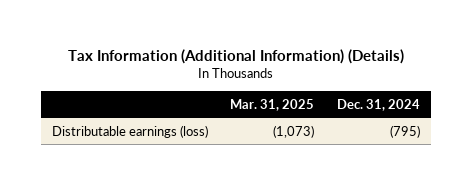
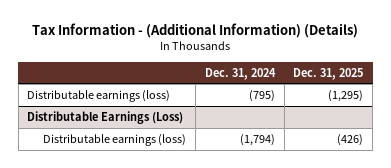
[67,48,404,64] Tax Information (Additional Information) (Details) -> [32,23,359,39] Tax Information - (Additional Information) (Details)
[230,99,315,112] Mar. 31, 2025 -> none
none -> [293,67,364,80] Dec. 31, 2025
none -> [27,110,184,124] Distributable Earnings (Loss)
none -> [43,133,187,146] Distributable earnings (loss)

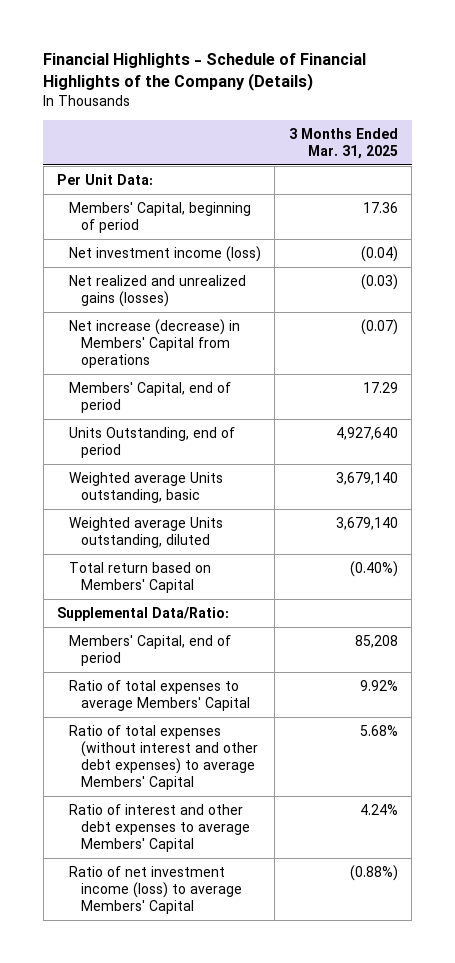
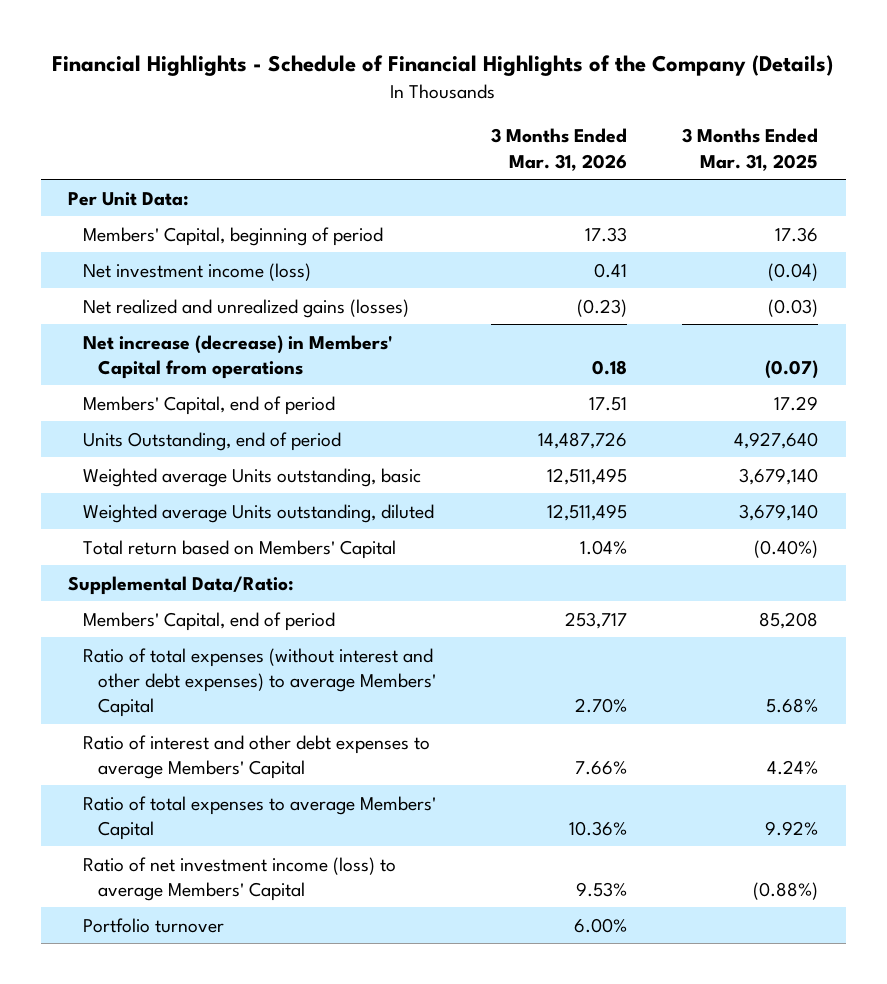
none -> [491,128,628,171] 3 Months Ended Mar. 31, 2026
[69,679,250,711] Ratio of total expenses to average Members' Capital -> [83,795,437,840] Ratio of total expenses to average Members' Capital
none -> [83,917,225,933] Portfolio turnover

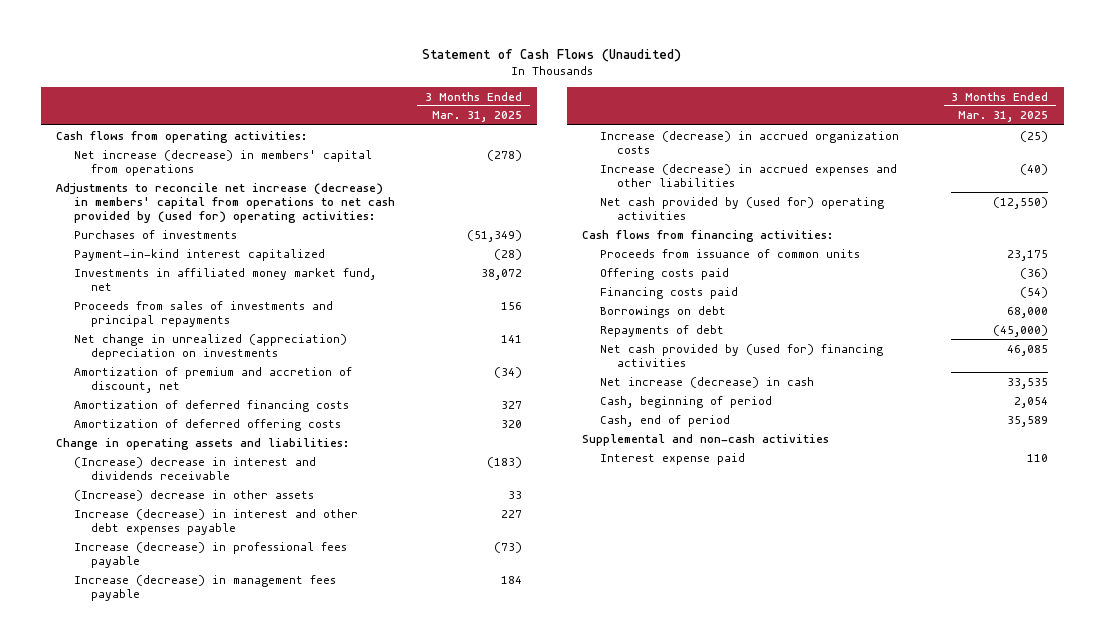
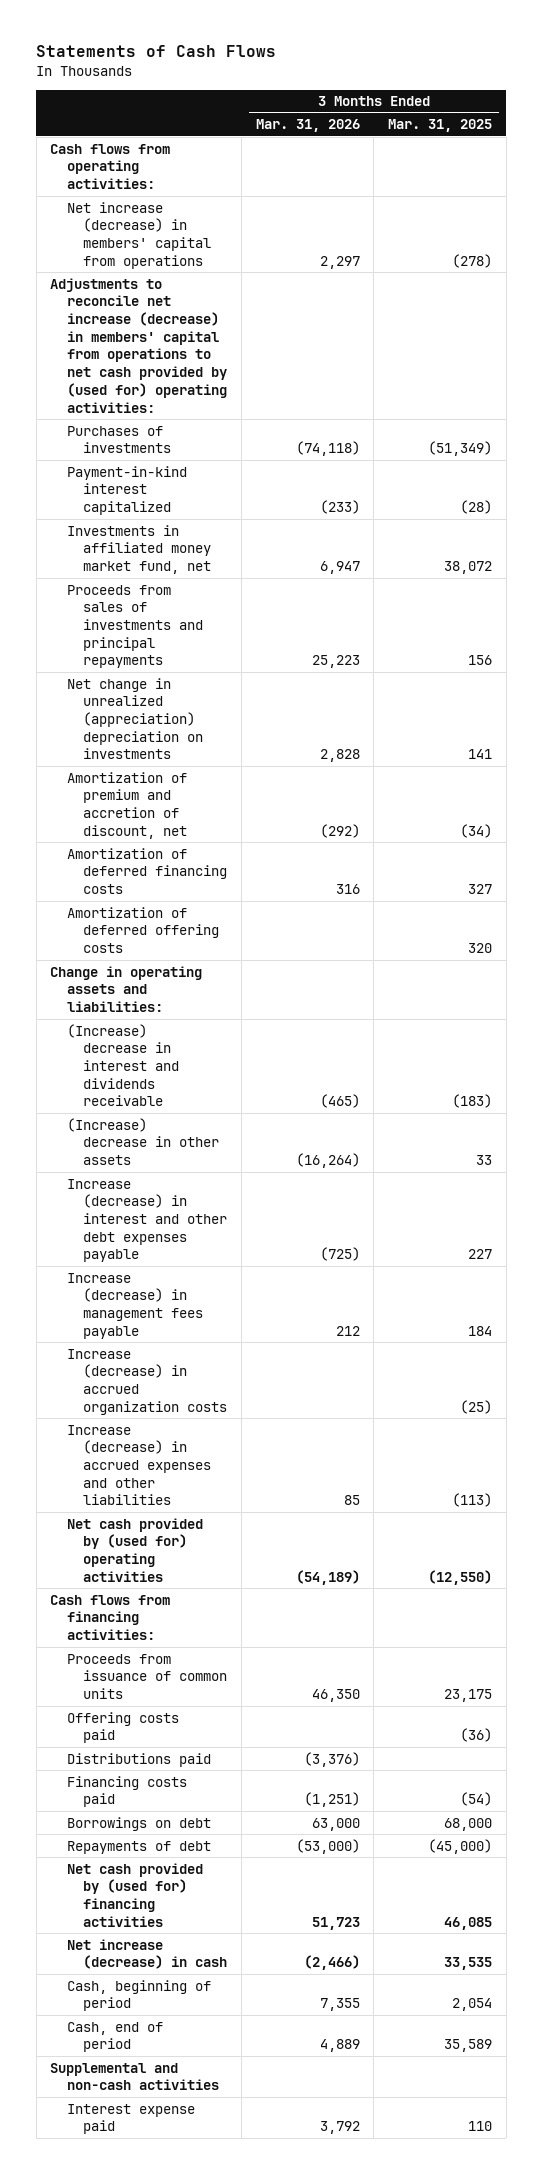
[422,49,682,63] Statement of Cash Flows (Unaudited) -> [36,45,277,58] Statements of Cash Flows
none -> [255,119,360,133] Mar. 31, 2026
[73,541,347,568] Increase (decrease) in professional fees payable -> none
[1020,163,1049,175] (40) -> [451,1493,492,1508] (113)
none -> [66,1752,211,1767] Distributions paid

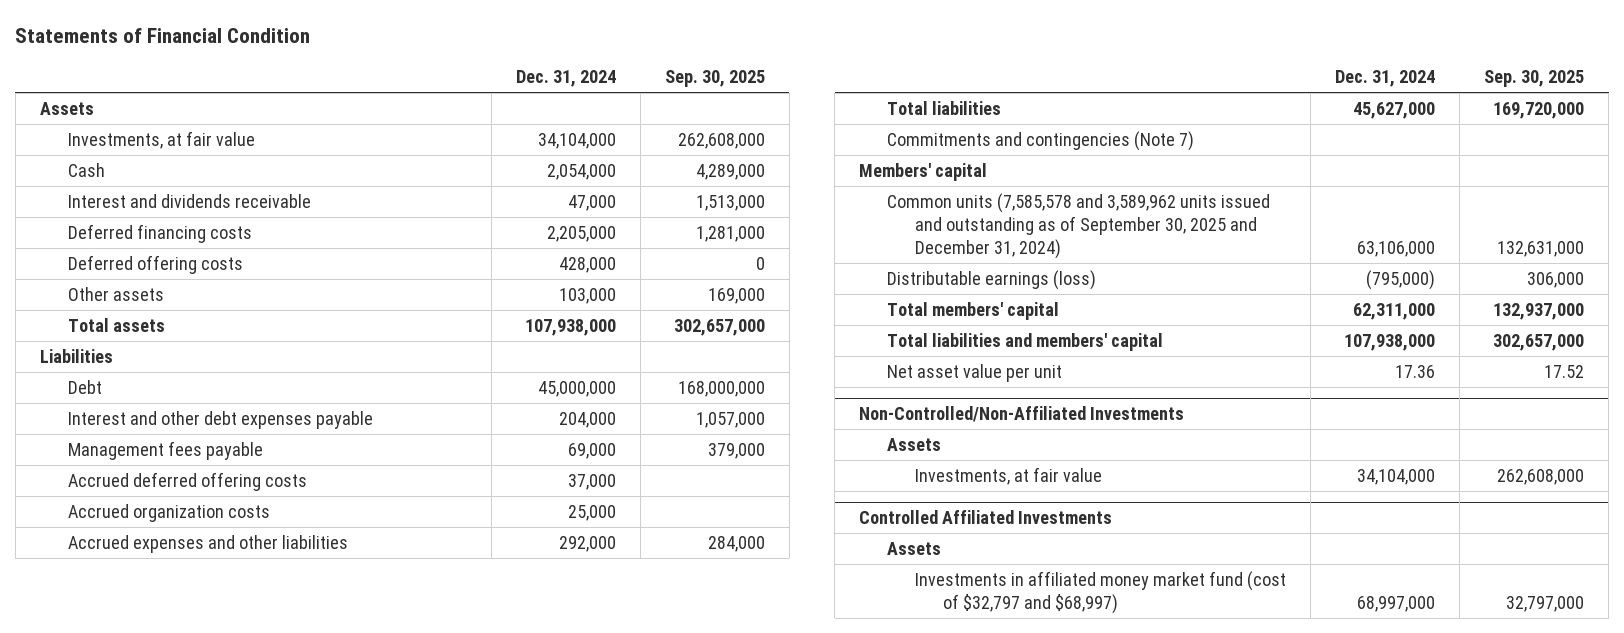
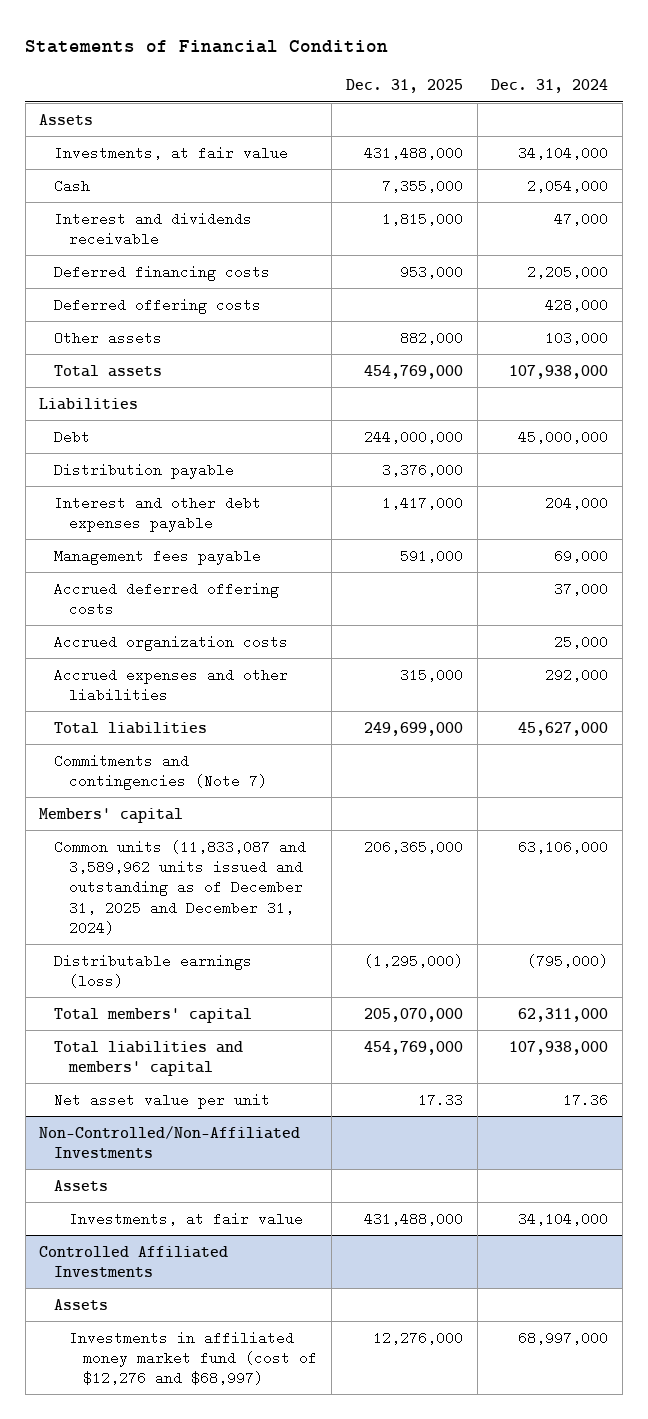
[664,70,765,88] Sep. 30, 2025 -> none
none -> [345,79,463,94] Dec. 31, 2025
none -> [54,462,235,479] Distribution payable
[887,192,1271,259] Common units (7,585,578 and 3,589,962 units issued and outstanding as of September 30, 2025 and December 31, 2024) -> [54,839,307,935] Common units (11,833,087 and 3,589,962 units issued and outstanding as of December 31, 2025 and December 31, 2024)
[915,570,1287,614] Investments in affiliated money market fund (cost of $32,797 and $68,997) -> [68,1330,318,1386] Investments in affiliated money market fund (cost of $12,276 and $68,997)

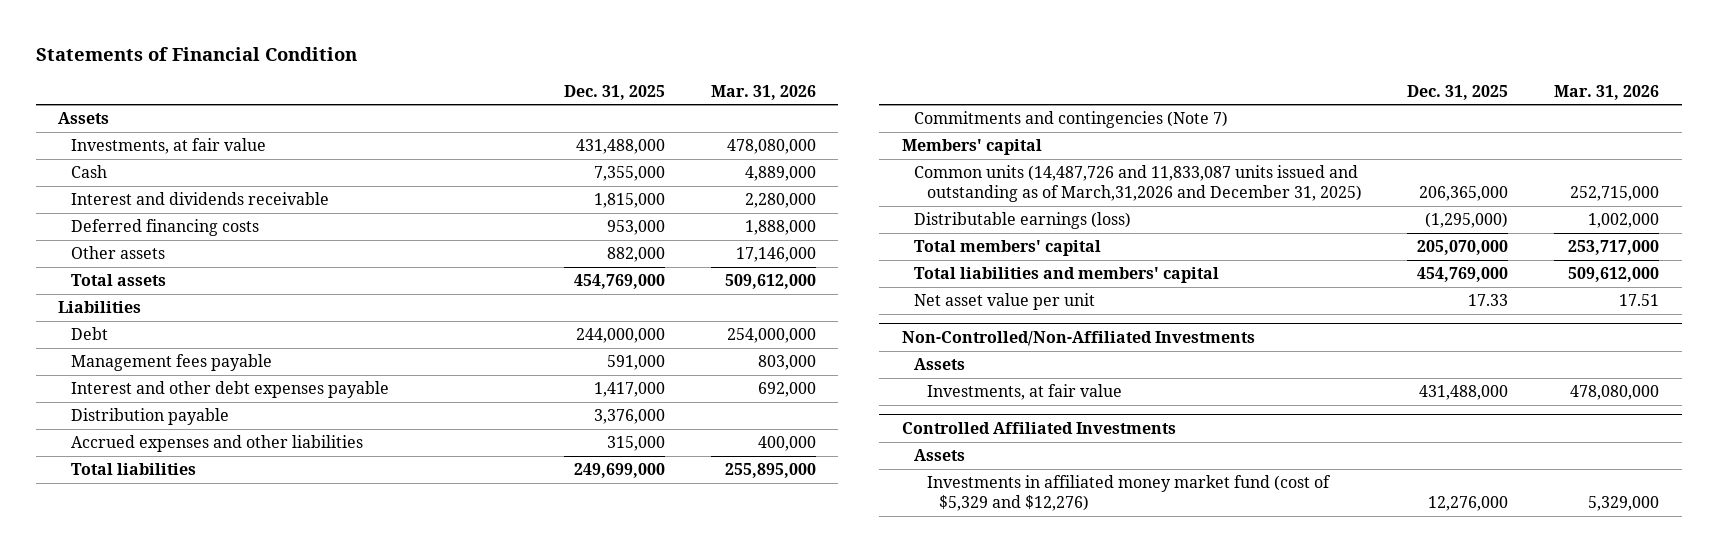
[491,79,609,94] Dec. 31, 2024 -> none
none -> [710,84,816,100] Mar. 31, 2026
[54,297,262,314] Deferred offering costs -> none
[54,581,280,616] Accrued deferred offering costs -> none
[54,634,289,651] Accrued organization costs -> none
[54,495,262,532] Interest and other debt expenses payable -> [70,381,389,399] Interest and other debt expenses payable
[54,462,235,479] Distribution payable -> [70,408,229,426] Distribution payable
[54,839,307,935] Common units (11,833,087 and 3,589,962 units issued and outstanding as of December 31, 2025 and December 31, 2024) -> [914,165,1362,203] Common units (14,487,726 and 11,833,087 units issued and outstanding as of March,31,2026 and December 31, 2025)
[68,1330,318,1386] Investments in affiliated money market fund (cost of $12,276 and $68,997) -> [926,475,1331,512] Investments in affiliated money market fund (cost of $5,329 and $12,276)

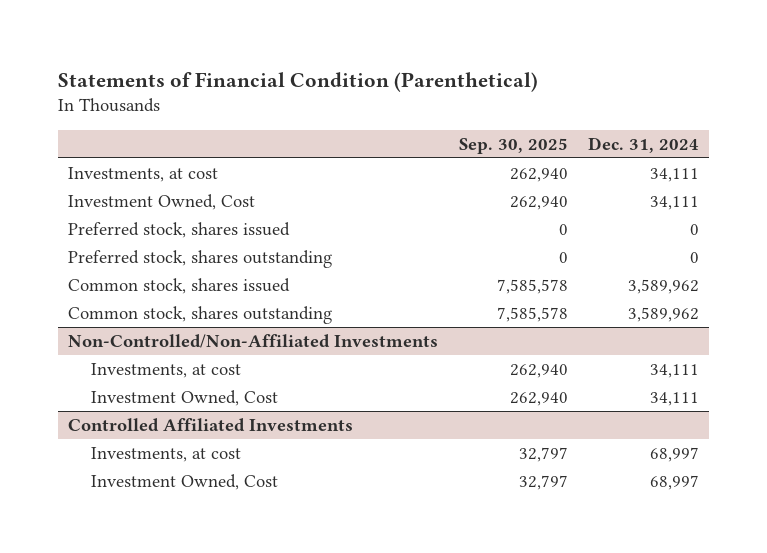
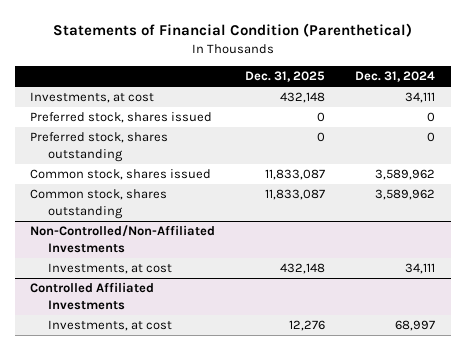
[458,137,568,154] Sep. 30, 2025 -> none
none -> [245,71,326,83] Dec. 31, 2025
[68,193,256,210] Investment Owned, Cost -> none
[90,389,278,406] Investment Owned, Cost -> none
[90,473,278,490] Investment Owned, Cost -> none

